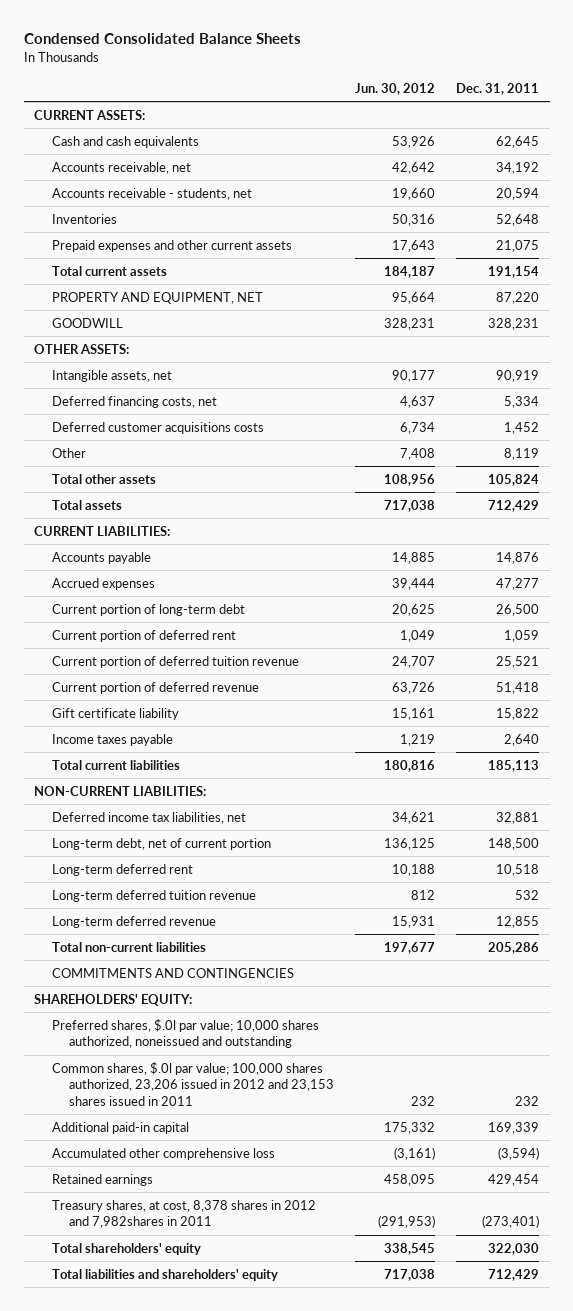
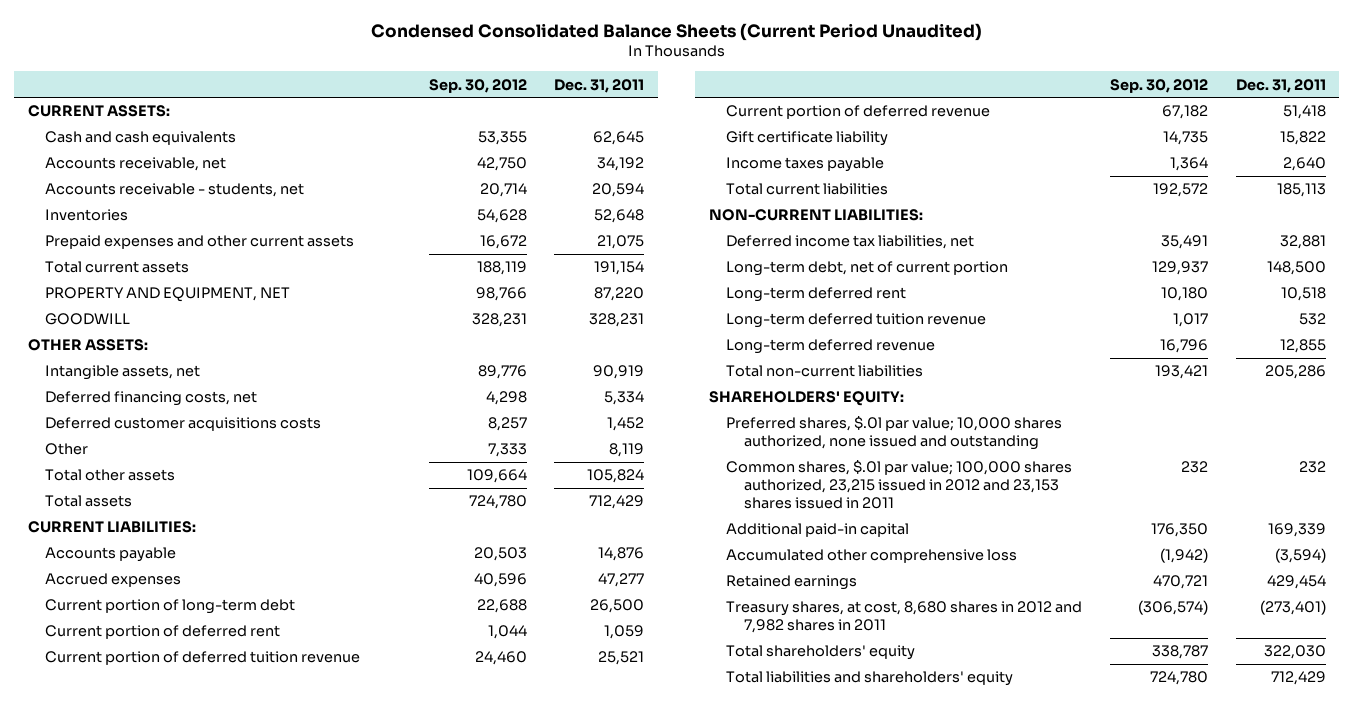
[23,33,301,45] Condensed Consolidated Balance Sheets -> [370,22,982,41] Condensed Consolidated Balance Sheets (Current Period Unaudited)
[355,82,436,95] Jun. 30, 2012 -> none
none -> [428,78,527,93] Sep. 30, 2012
[51,967,294,978] COMMITMENTS AND CONTINGENCIES -> none
[51,1018,319,1049] Preferred shares, $.0l par value; 10,000 shares authorized, noneissued and outstanding -> [726,416,1063,451] Preferred shares, $.0l par value; 10,000 shares authorized, none issued and outstanding
[51,1061,335,1106] Common shares, $.0l par value; 100,000 shares authorized, 23,206 issued in 2012 and 23,153 shares issued in 2011 -> [726,460,1073,510] Common shares, $.0l par value; 100,000 shares authorized, 23,215 issued in 2012 and 23,153 shares issued in 2011
[51,1199,316,1229] Treasury shares, at cost, 8,378 shares in 2012 and 7,982shares in 2011 -> [726,601,1083,634] Treasury shares, at cost, 8,680 shares in 2012 and 7,982 shares in 2011

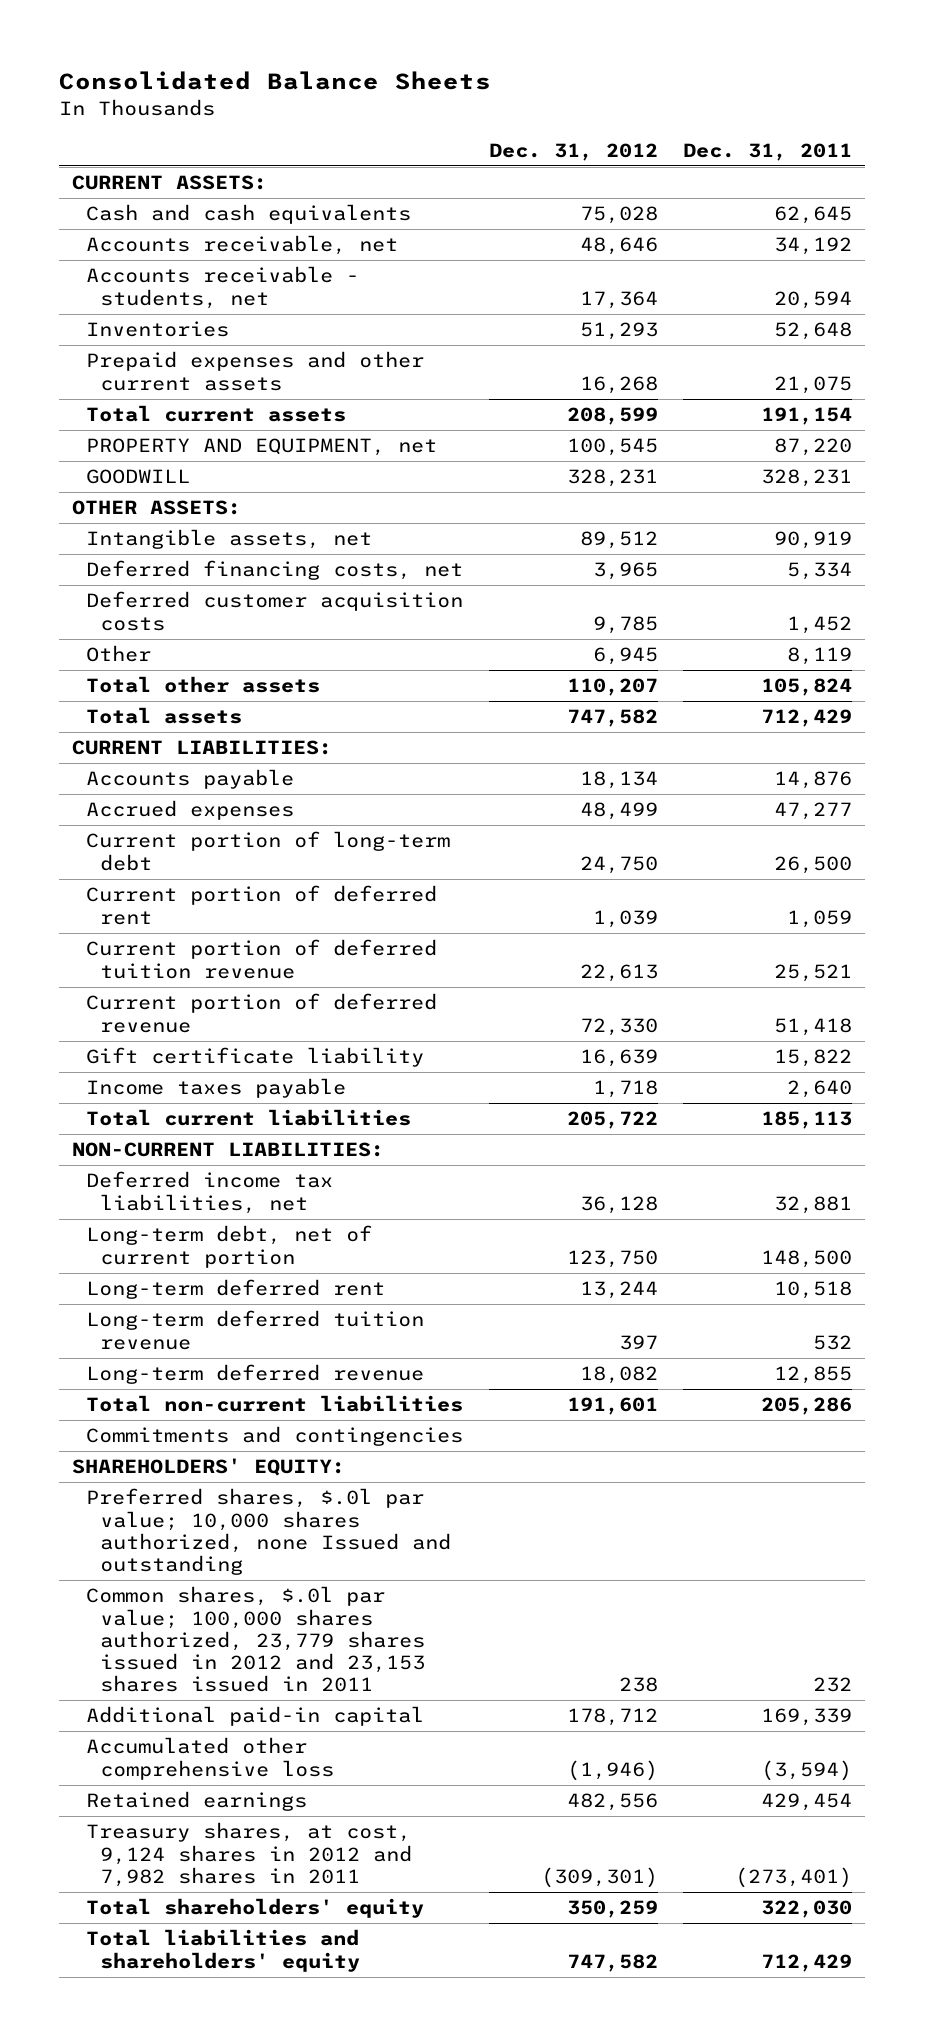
[370,22,982,41] Condensed Consolidated Balance Sheets (Current Period Unaudited) -> [59,71,492,91] Consolidated Balance Sheets
[428,78,527,93] Sep. 30, 2012 -> none
none -> [488,142,658,161] Dec. 31, 2012
[44,287,290,303] PROPERTY AND EQUIPMENT, NET -> [86,438,438,457] PROPERTY AND EQUIPMENT, net
[44,417,321,432] Deferred customer acquisitions costs -> [86,591,464,631] Deferred customer acquisition costs
none -> [86,1426,464,1447] Commitments and contingencies
[726,416,1063,451] Preferred shares, $.0l par value; 10,000 shares authorized, none issued and outstanding -> [86,1488,451,1576] Preferred shares, $.0l par value; 10,000 shares authorized, none Issued and outstanding
[726,460,1073,510] Common shares, $.0l par value; 100,000 shares authorized, 23,215 issued in 2012 and 23,153 shares issued in 2011 -> [86,1586,425,1693] Common shares, $.0l par value; 100,000 shares authorized, 23,779 shares issued in 2012 and 23,153 shares issued in 2011
[726,601,1083,634] Treasury shares, at cost, 8,680 shares in 2012 and 7,982 shares in 2011 -> [86,1822,412,1887] Treasury shares, at cost, 9,124 shares in 2012 and 7,982 shares in 2011

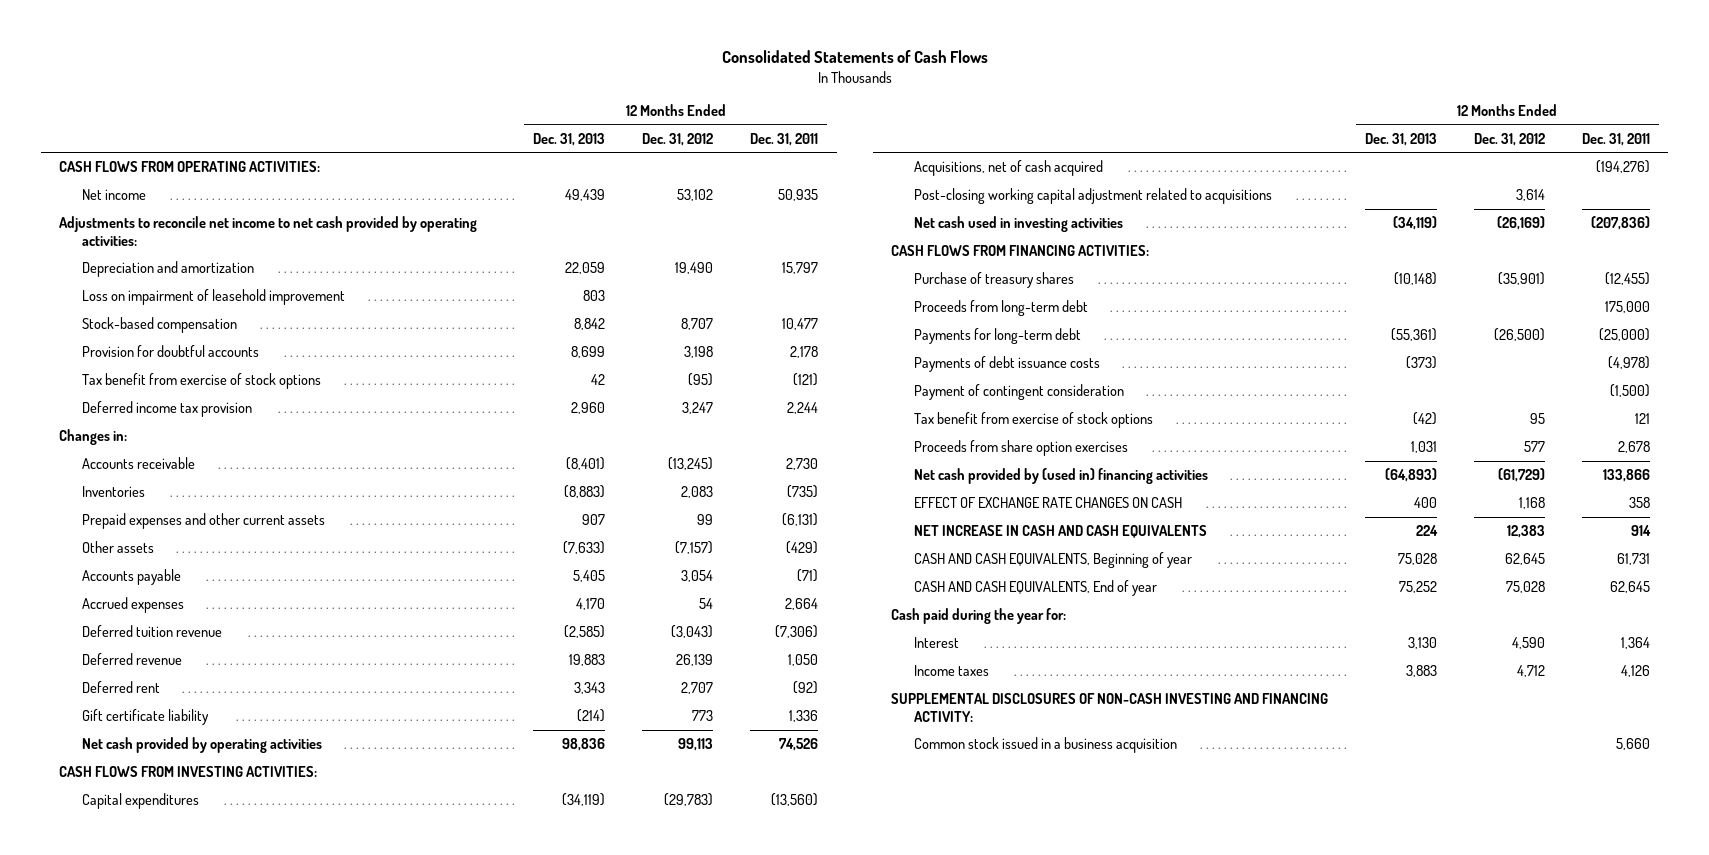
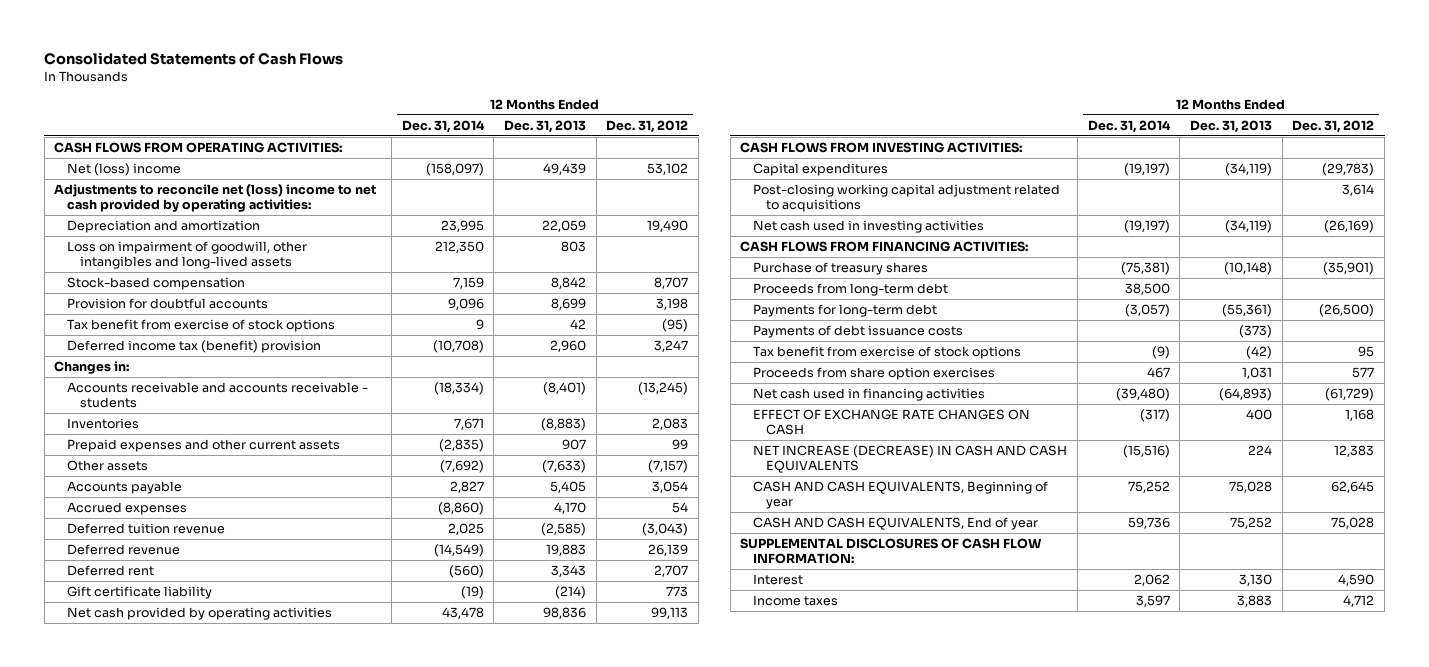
[750,132,819,146] Dec. 31, 2011 -> none
none -> [401,119,485,133] Dec. 31, 2014
[81,189,146,201] Net income -> [67,163,182,177] Net (loss) income
[59,216,478,246] Adjustments to reconcile net income to net cash provided by operating activities: -> [54,184,377,213] Adjustments to reconcile net (loss) income to net cash provided by operating activities:
[81,289,345,306] Loss on impairment of leasehold improvement -> none
none -> [67,241,308,270] Loss on impairment of goodwill, other intangibles and long-lived assets
[81,401,252,418] Deferred income tax provision -> [67,340,322,354] Deferred income tax (benefit) provision
[81,457,195,470] Accounts receivable -> [67,382,369,409] Accounts receivable and accounts receivable - students
[913,160,1103,177] Acquisitions, net of cash acquired -> none
[913,384,1124,401] Payment of contingent consideration -> none
[913,468,1208,485] Net cash provided by (used in) financing activities -> [753,388,986,402] Net cash used in financing activities
[913,525,1207,539] NET INCREASE IN CASH AND CASH EQUIVALENTS -> [753,445,1068,474] NET INCREASE (DECREASE) IN CASH AND CASH EQUIVALENTS
[891,608,1067,625] Cash paid during the year for: -> none
none -> [740,538,1043,565] SUPPLEMENTAL DISCLOSURES OF CASH FLOW INFORMATION:
[891,693,1329,722] SUPPLEMENTAL DISCLOSURES OF NON-CASH INVESTING AND FINANCING ACTIVITY: -> none
[913,737,1177,754] Common stock issued in a business acquisition -> none

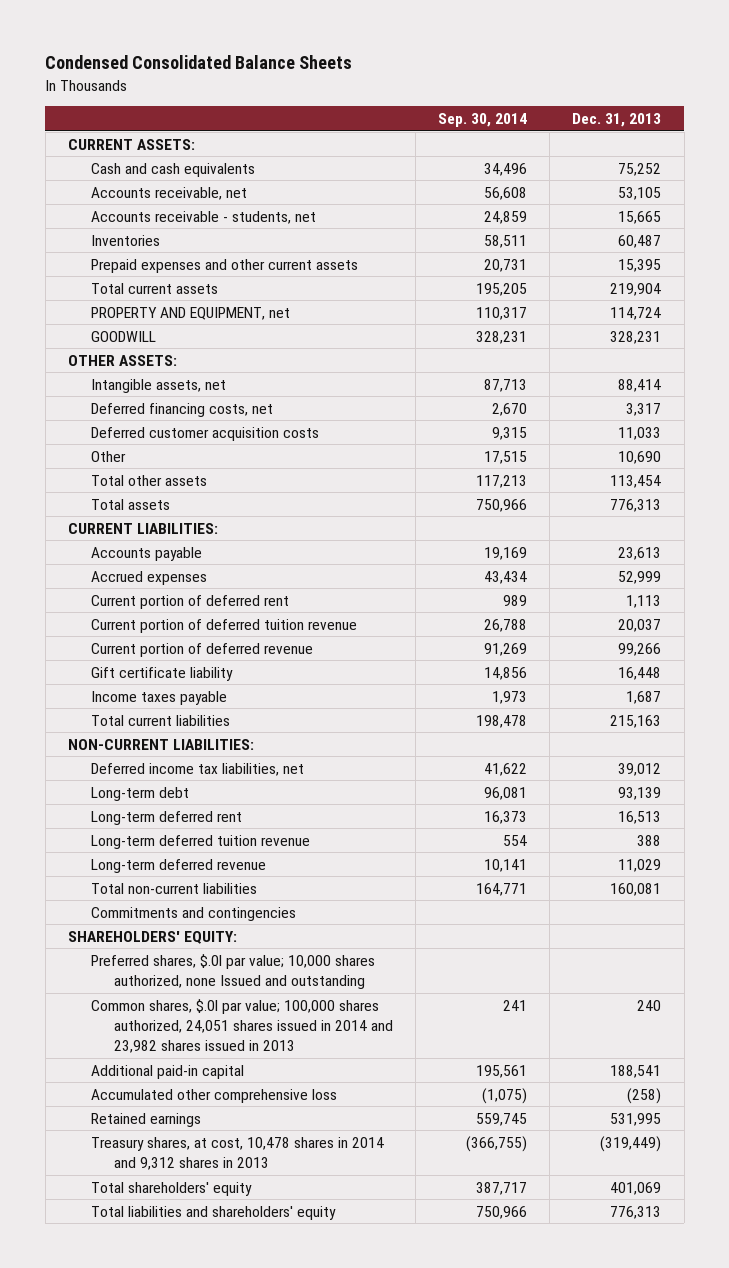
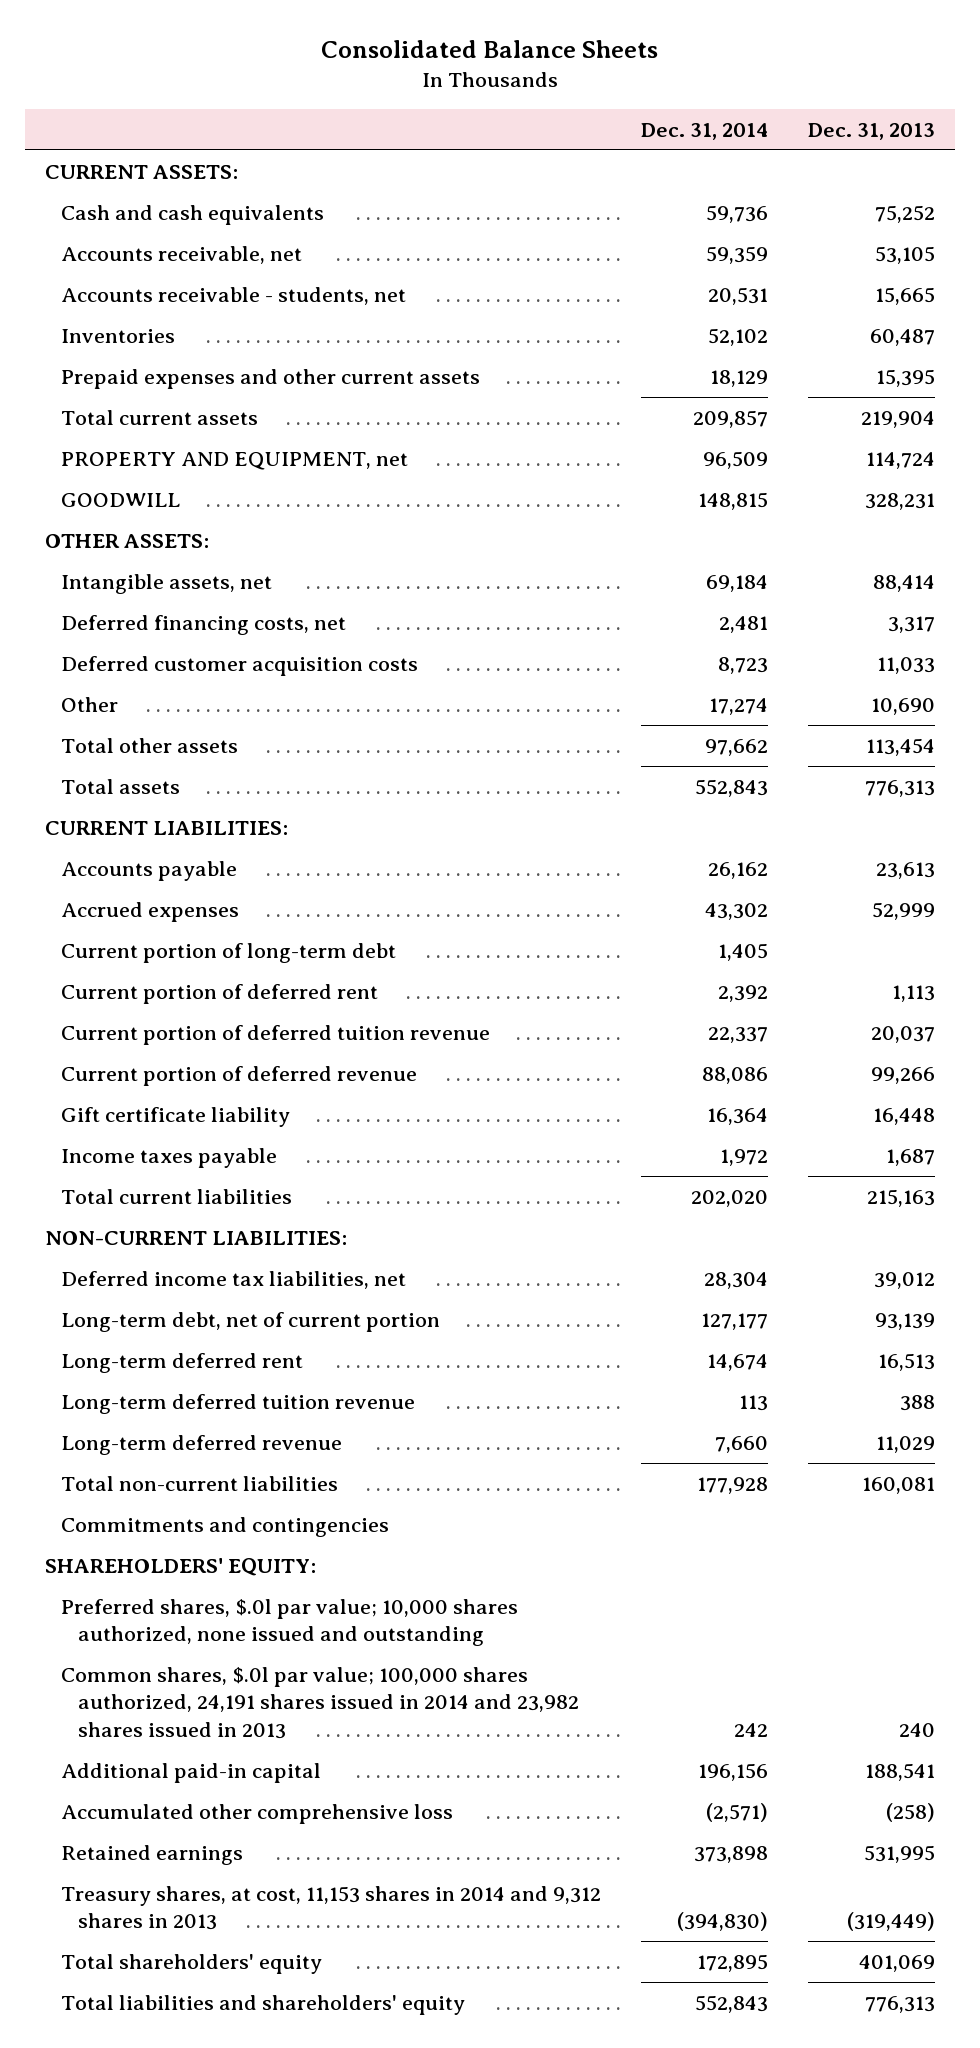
[45,55,353,70] Condensed Consolidated Balance Sheets -> [320,40,658,59] Consolidated Balance Sheets
[438,113,528,128] Sep. 30, 2014 -> none
none -> [641,122,769,140] Dec. 31, 2014
none -> [61,942,397,963] Current portion of long-term debt
[90,786,189,801] Long-term debt -> [61,1311,441,1332] Long-term debt, net of current portion
[90,953,375,990] Preferred shares, $.0l par value; 10,000 shares authorized, none Issued and outstanding -> [61,1598,519,1647] Preferred shares, $.0l par value; 10,000 shares authorized, none issued and outstanding
[90,998,393,1054] Common shares, $.0l par value; 100,000 shares authorized, 24,051 shares issued in 2014 and 23,982 shares issued in 2013 -> [61,1666,580,1739] Common shares, $.0l par value; 100,000 shares authorized, 24,191 shares issued in 2014 and 23,982 shares issued in 2013
[90,1136,384,1171] Treasury shares, at cost, 10,478 shares in 2014 and 9,312 shares in 2013 -> [61,1885,602,1931] Treasury shares, at cost, 11,153 shares in 2014 and 9,312 shares in 2013

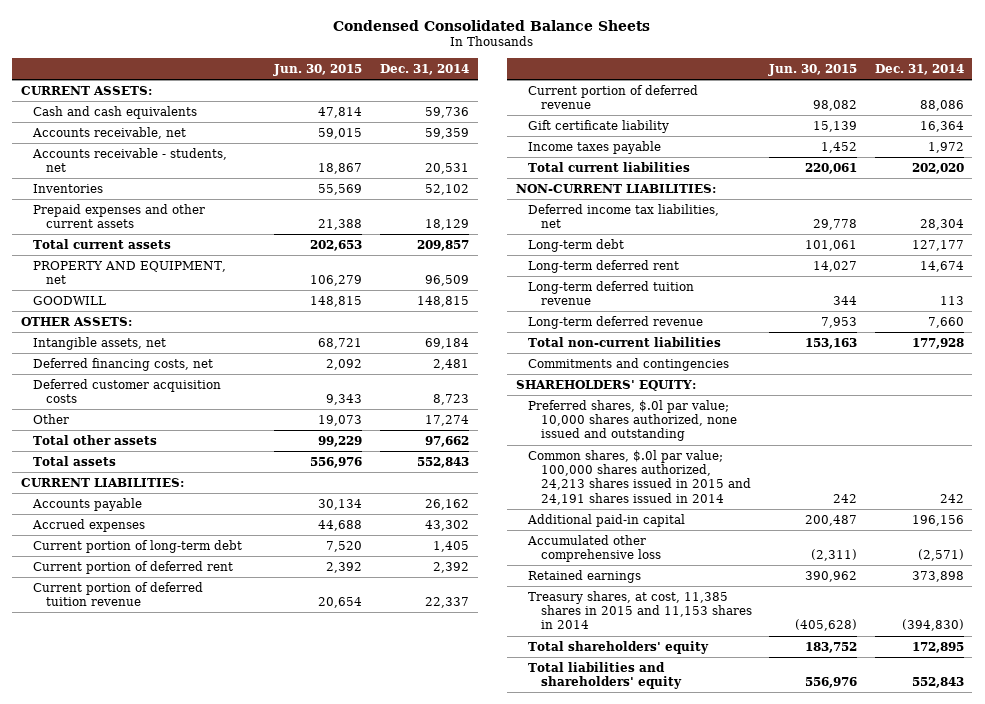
[320,40,658,59] Consolidated Balance Sheets -> [333,19,651,31] Condensed Consolidated Balance Sheets
[807,122,935,140] Dec. 31, 2013 -> none
none -> [273,64,363,77] Jun. 30, 2015
[61,1311,441,1332] Long-term debt, net of current portion -> [528,238,625,252] Long-term debt
[61,1666,580,1739] Common shares, $.0l par value; 100,000 shares authorized, 24,191 shares issued in 2014 and 23,982 shares issued in 2013 -> [528,449,751,505] Common shares, $.0l par value; 100,000 shares authorized, 24,213 shares issued in 2015 and 24,191 shares issued in 2014
[61,1885,602,1931] Treasury shares, at cost, 11,153 shares in 2014 and 9,312 shares in 2013 -> [528,590,752,630] Treasury shares, at cost, 11,385 shares in 2015 and 11,153 shares in 2014

